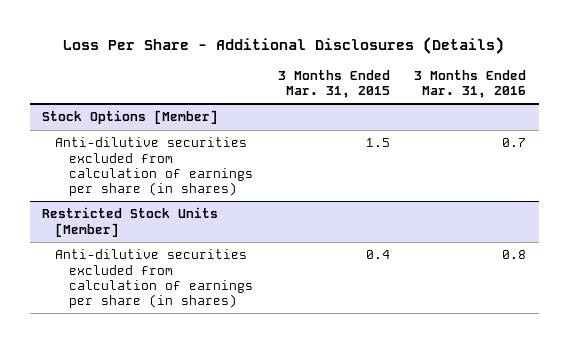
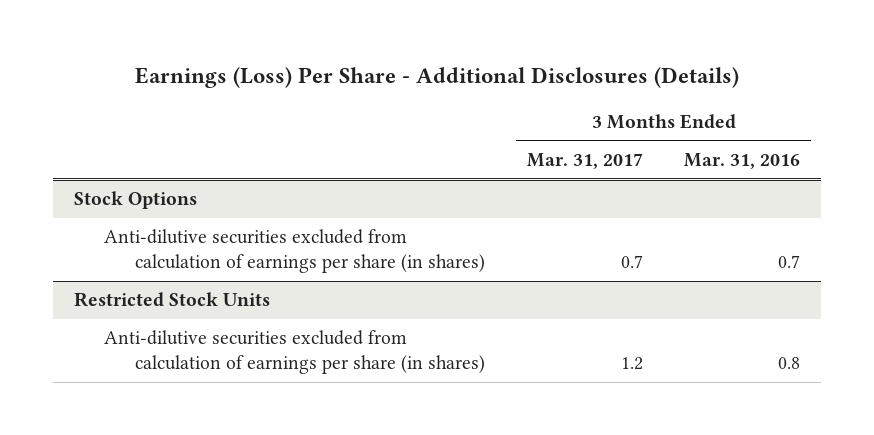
[63,36,505,54] Loss Per Share - Additional Disclosures (Details) -> [135,67,740,89] Earnings (Loss) Per Share - Additional Disclosures (Details)
[277,69,390,99] 3 Months Ended Mar. 31, 2015 -> none
none -> [526,153,643,170] Mar. 31, 2017
[41,110,218,125] Stock Options [Member] -> [73,191,197,210] Stock Options
[41,207,218,237] Restricted Stock Units [Member] -> [73,292,270,308] Restricted Stock Units

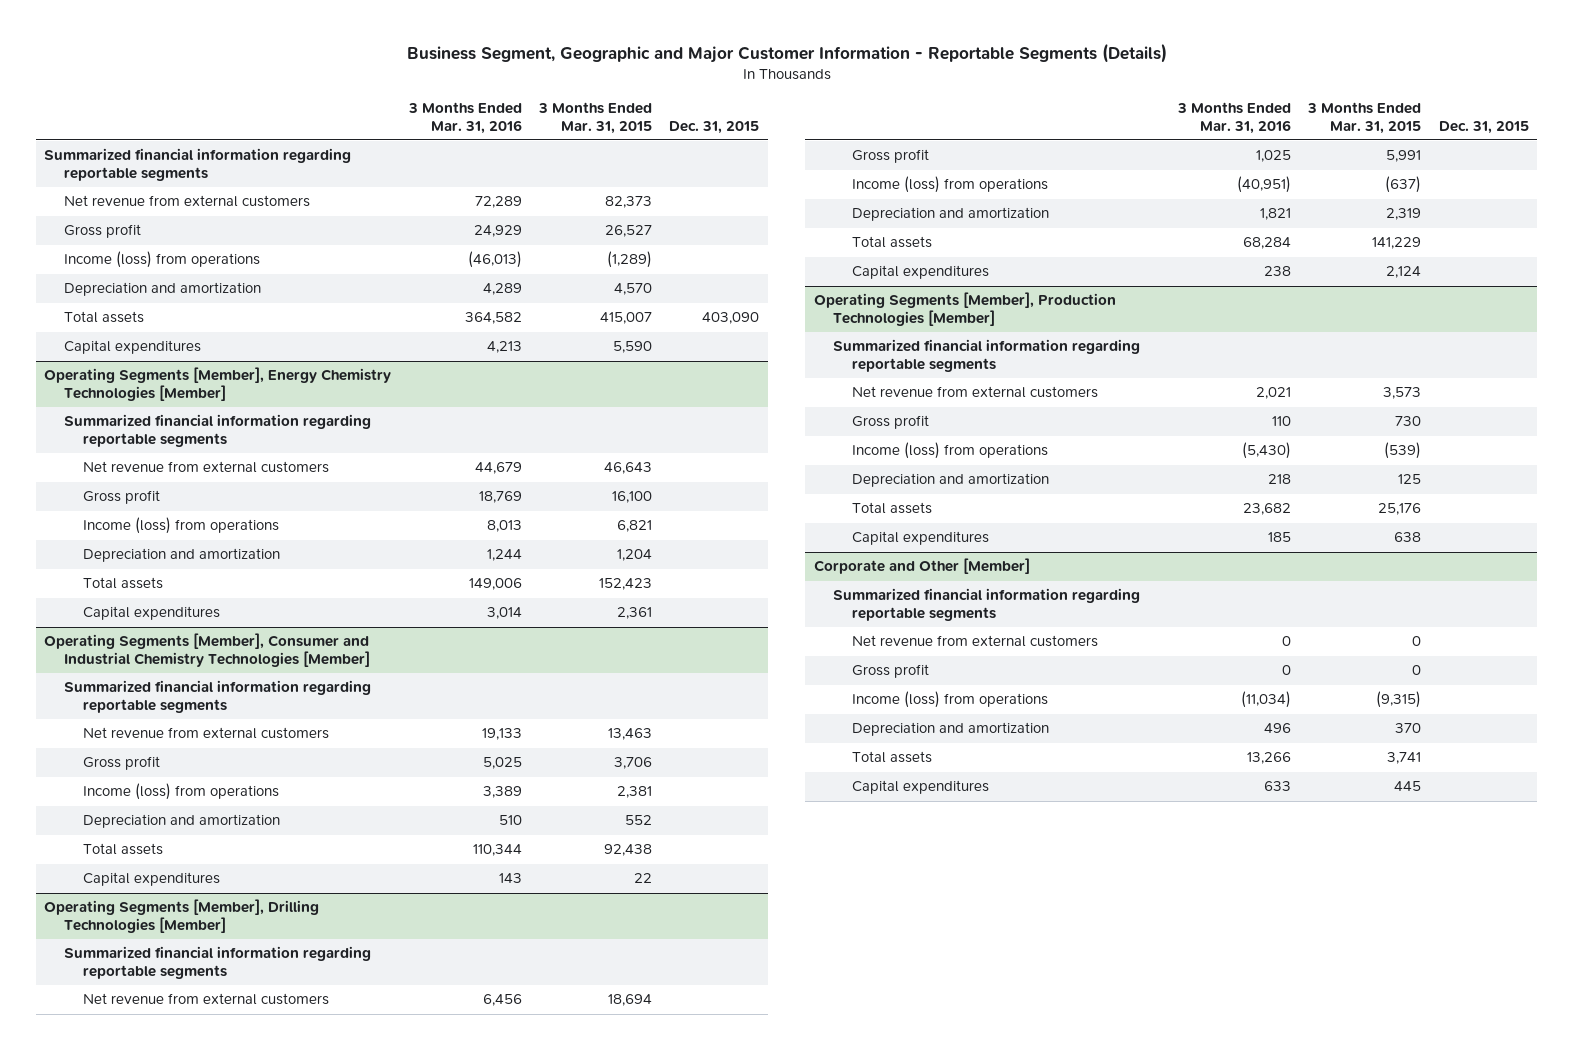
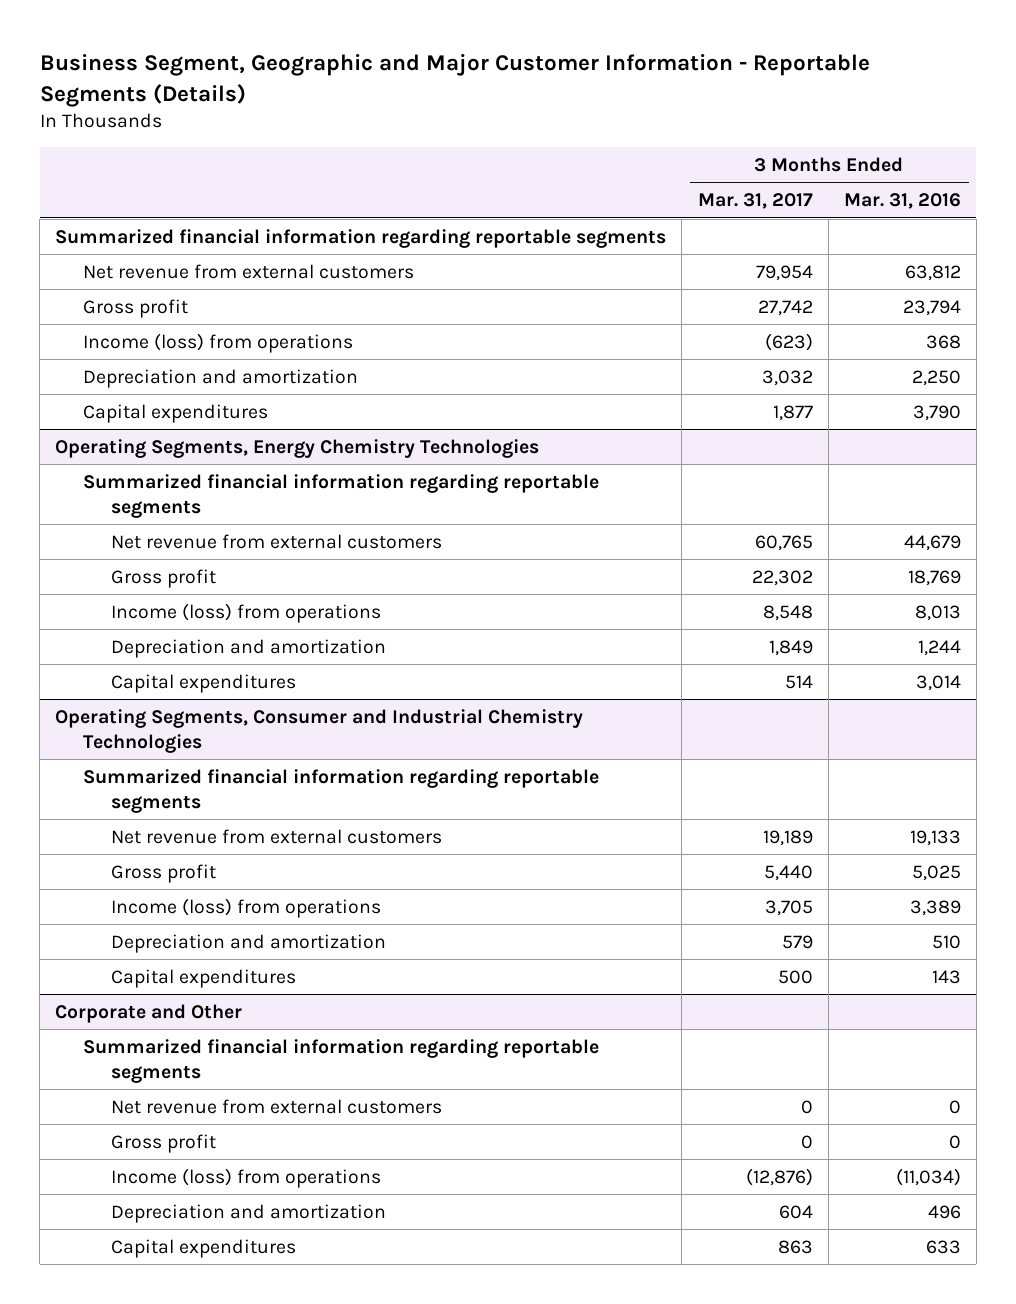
[538,101,653,134] 3 Months Ended Mar. 31, 2015 -> none
[669,120,760,134] Dec. 31, 2015 -> none
none -> [697,193,813,210] Mar. 31, 2017
[63,311,144,324] Total assets -> none
[474,196,522,209] 72,289 -> [904,264,961,281] 63,812
[473,225,522,238] 24,929 -> [902,299,961,316] 23,794
[467,251,522,269] (46,013) -> [925,334,961,349] 368
[482,283,522,296] 4,289 -> [911,369,961,386] 2,250
[486,341,522,354] 4,213 -> [912,404,961,421] 3,790
[44,367,392,402] Operating Segments [Member], Energy Chemistry Technologies [Member] -> [55,438,540,458] Operating Segments, Energy Chemistry Technologies
[83,577,164,590] Total assets -> none
[44,633,370,668] Operating Segments [Member], Consumer and Industrial Chemistry Technologies [Member] -> [55,708,584,753] Operating Segments, Consumer and Industrial Chemistry Technologies
[83,843,164,856] Total assets -> none
[44,899,320,934] Operating Segments [Member], Drilling Technologies [Member] -> none
[63,946,371,980] Summarized financial information regarding reportable segments -> none
[83,993,330,1006] Net revenue from external customers -> none
[852,149,930,164] Gross profit -> none
[852,176,1049,194] Income (loss) from operations -> none
[852,207,1050,222] Depreciation and amortization -> none
[852,236,933,249] Total assets -> none
[852,265,990,280] Capital expenditures -> none
[813,292,1116,327] Operating Segments [Member], Production Technologies [Member] -> none
[833,339,1141,373] Summarized financial information regarding reportable segments -> none
[852,386,1099,399] Net revenue from external customers -> none
[852,415,930,430] Gross profit -> none
[852,442,1049,460] Income (loss) from operations -> none
[852,473,1050,488] Depreciation and amortization -> none
[852,502,933,515] Total assets -> none
[852,531,990,546] Capital expenditures -> none
[813,558,1030,575] Corporate and Other [Member] -> [55,1003,243,1023] Corporate and Other
[852,751,933,764] Total assets -> none

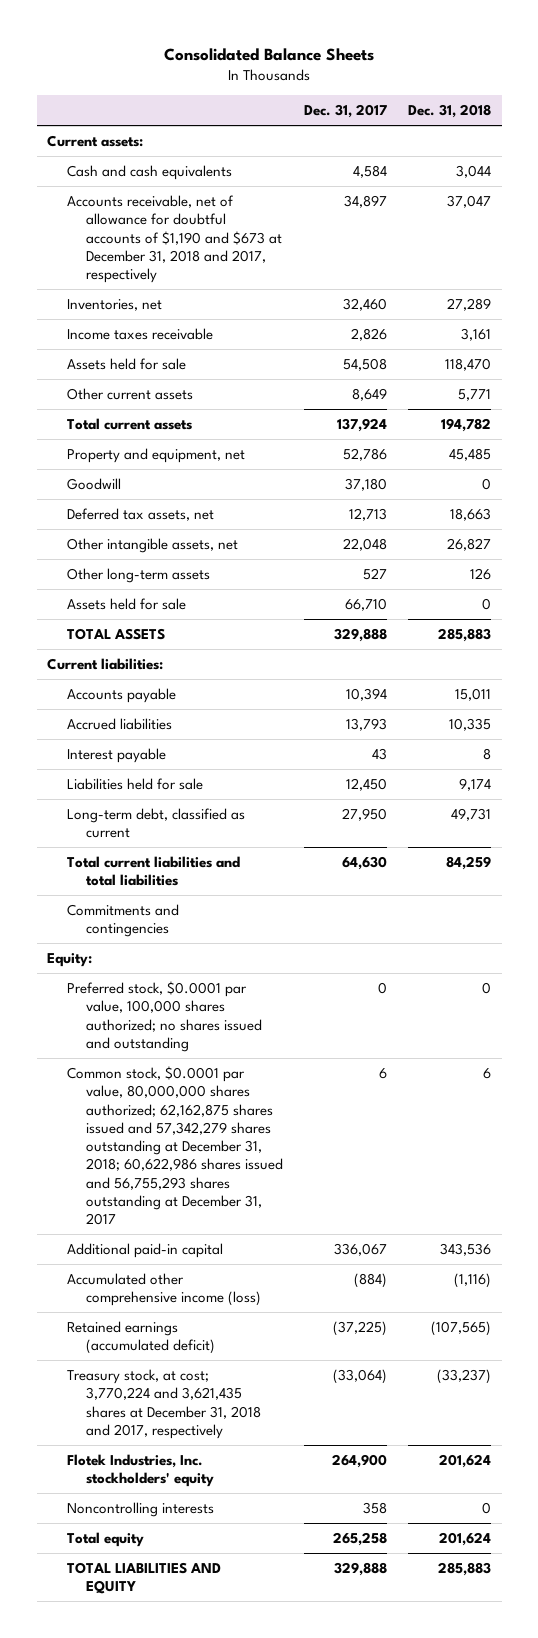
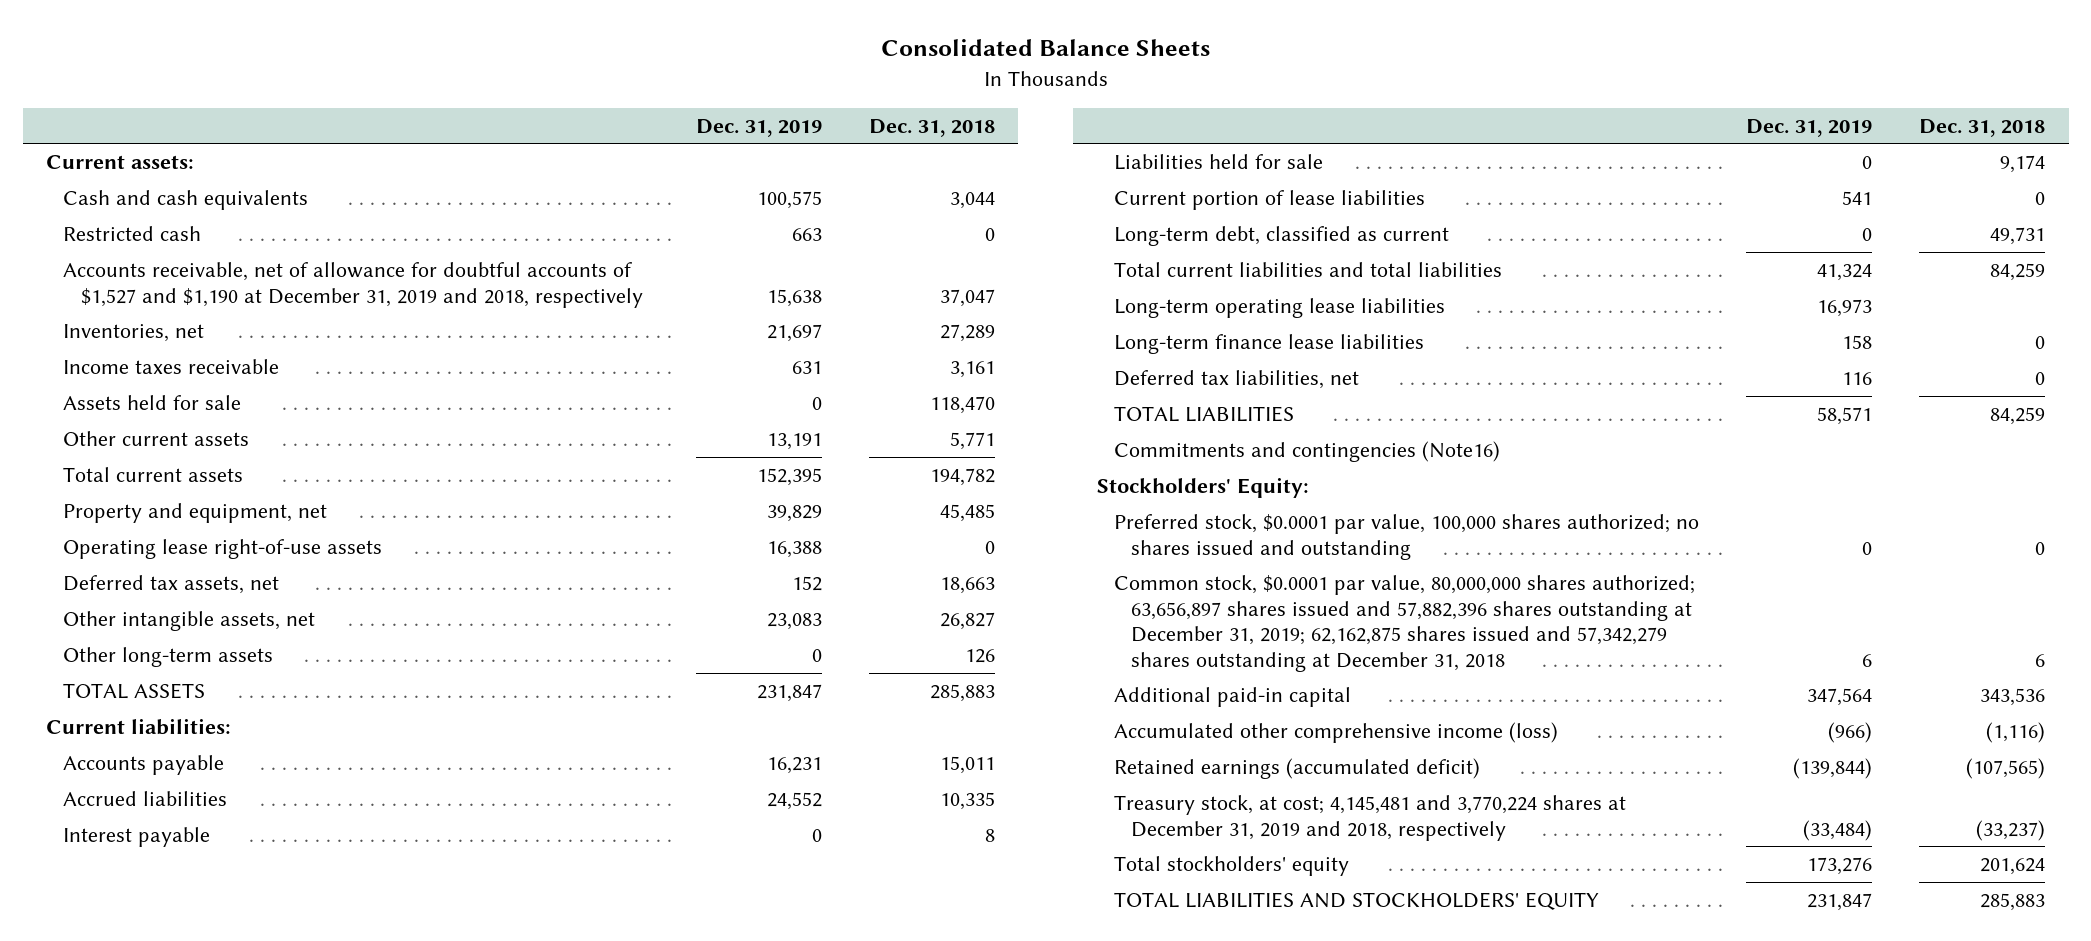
[304,104,388,119] Dec. 31, 2017 -> none
none -> [695,118,822,137] Dec. 31, 2019
none -> [63,225,202,241] Restricted cash
[66,194,283,284] Accounts receivable, net of allowance for doubtful accounts of $1,190 and $673 at December 31, 2018 and 2017, respectively -> [63,261,643,308] Accounts receivable, net of allowance for doubtful accounts of $1,527 and $1,190 at December 31, 2019 and 2018, respectively
[66,477,121,490] Goodwill -> none
none -> [63,538,383,559] Operating lease right-of-use assets
[66,597,186,610] Assets held for sale -> none
none -> [1113,189,1425,210] Current portion of lease liabilities
none -> [1113,297,1445,318] Long-term operating lease liabilities
none -> [1113,333,1424,354] Long-term finance lease liabilities
none -> [1113,369,1359,389] Deferred tax liabilities, net
none -> [1113,405,1294,422] TOTAL LIABILITIES
[66,903,179,938] Commitments and contingencies -> [1113,440,1500,462] Commitments and contingencies (Note16)
[47,952,93,967] Equity: -> [1096,476,1309,498] Stockholders' Equity:
[66,1065,284,1226] Common stock, $0.0001 par value, 80,000,000 shares authorized; 62,162,875 shares issued and 57,342,279 shares outstanding at December 31, 2018; 60,622,986 shares issued and 56,755,293 shares outstanding at December 31, 2017 -> [1113,574,1695,672] Common stock, $0.0001 par value, 80,000,000 shares authorized; 63,656,897 shares issued and 57,882,396 shares outstanding at December 31, 2019; 62,162,875 shares issued and 57,342,279 shares outstanding at December 31, 2018
[66,1453,215,1488] Flotek Industries, Inc. stockholders' equity -> none
[66,1501,214,1517] Noncontrolling interests -> none
[66,1368,262,1439] Treasury stock, at cost; 3,770,224 and 3,621,435 shares at December 31, 2018 and 2017, respectively -> [1113,794,1626,841] Treasury stock, at cost; 4,145,481 and 3,770,224 shares at December 31, 2019 and 2018, respectively
[66,1531,144,1547] Total equity -> [1113,855,1349,876] Total stockholders' equity
[66,1561,221,1595] TOTAL LIABILITIES AND EQUITY -> [1113,891,1599,910] TOTAL LIABILITIES AND STOCKHOLDERS' EQUITY

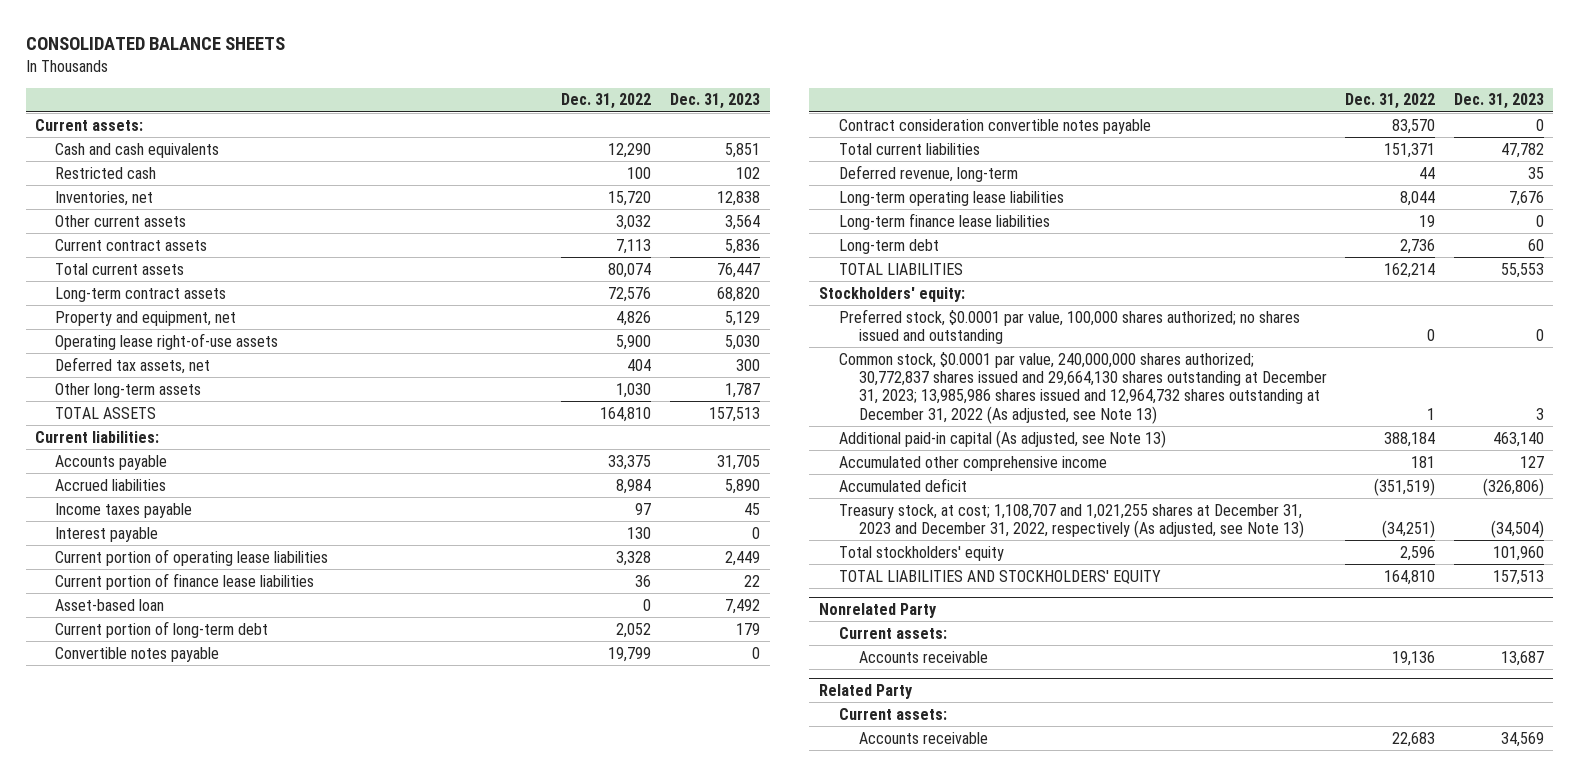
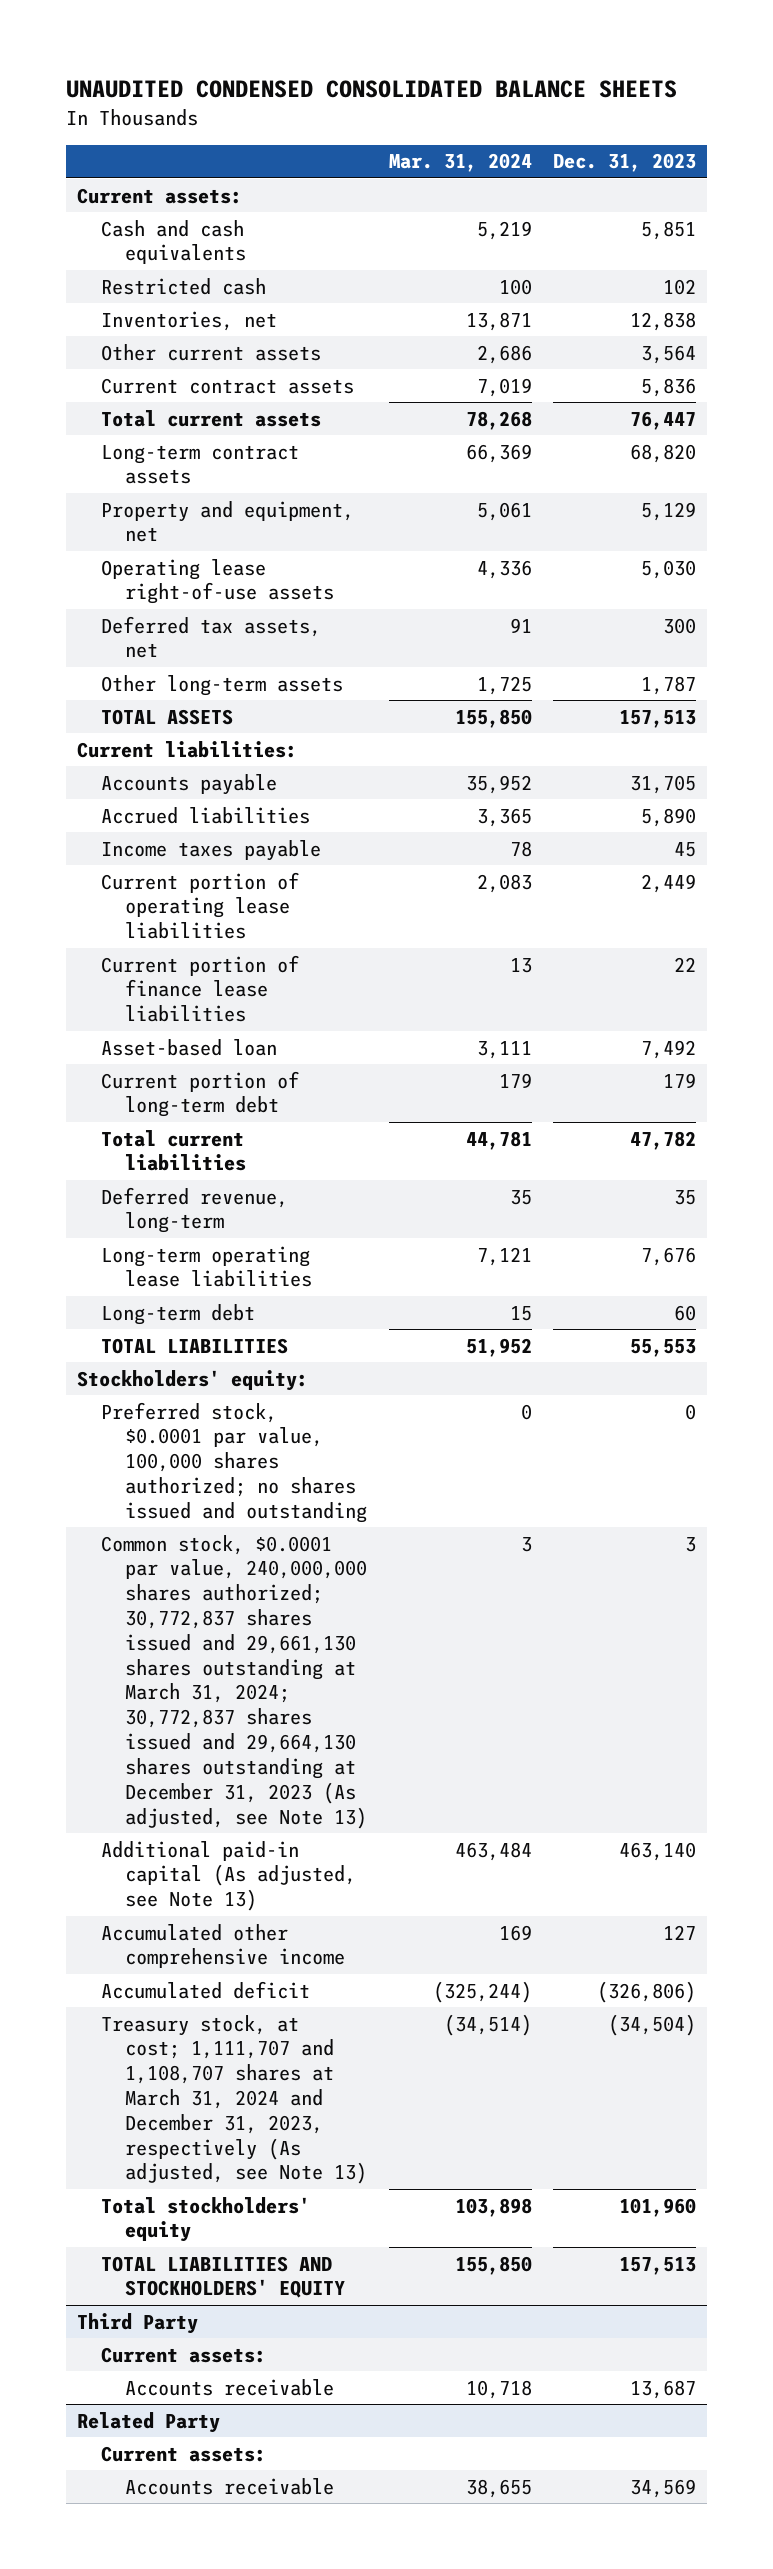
[25,37,285,51] CONSOLIDATED BALANCE SHEETS -> [65,80,677,99] UNAUDITED CONDENSED CONSOLIDATED BALANCE SHEETS
[561,93,652,110] Dec. 31, 2022 -> none
none -> [388,153,532,173] Mar. 31, 2024
[54,526,158,542] Interest payable -> none
[54,646,219,662] Convertible notes payable -> none
[838,118,1151,134] Contract consideration convertible notes payable -> none
[838,212,1050,230] Long-term finance lease liabilities -> none
[838,351,1327,424] Common stock, $0.0001 par value, 240,000,000 shares authorized; 30,772,837 shares issued and 29,664,130 shares outstanding at December 31, 2023; 13,985,986 shares issued and 12,964,732 shares outstanding at December 31, 2022 (As adjusted, see Note 13) -> [100,1534,368,1829] Common stock, $0.0001 par value, 240,000,000 shares authorized; 30,772,837 shares issued and 29,661,130 shares outstanding at March 31, 2024; 30,772,837 shares issued and 29,664,130 shares outstanding at December 31, 2023 (As adjusted, see Note 13)
[838,503,1304,538] Treasury stock, at cost; 1,108,707 and 1,021,255 shares at December 31, 2023 and December 31, 2022, respectively (As adjusted, see Note 13) -> [100,2014,368,2185] Treasury stock, at cost; 1,111,707 and 1,108,707 shares at March 31, 2024 and December 31, 2023, respectively (As adjusted, see Note 13)
[818,602,937,618] Nonrelated Party -> [76,2312,198,2334] Third Party

